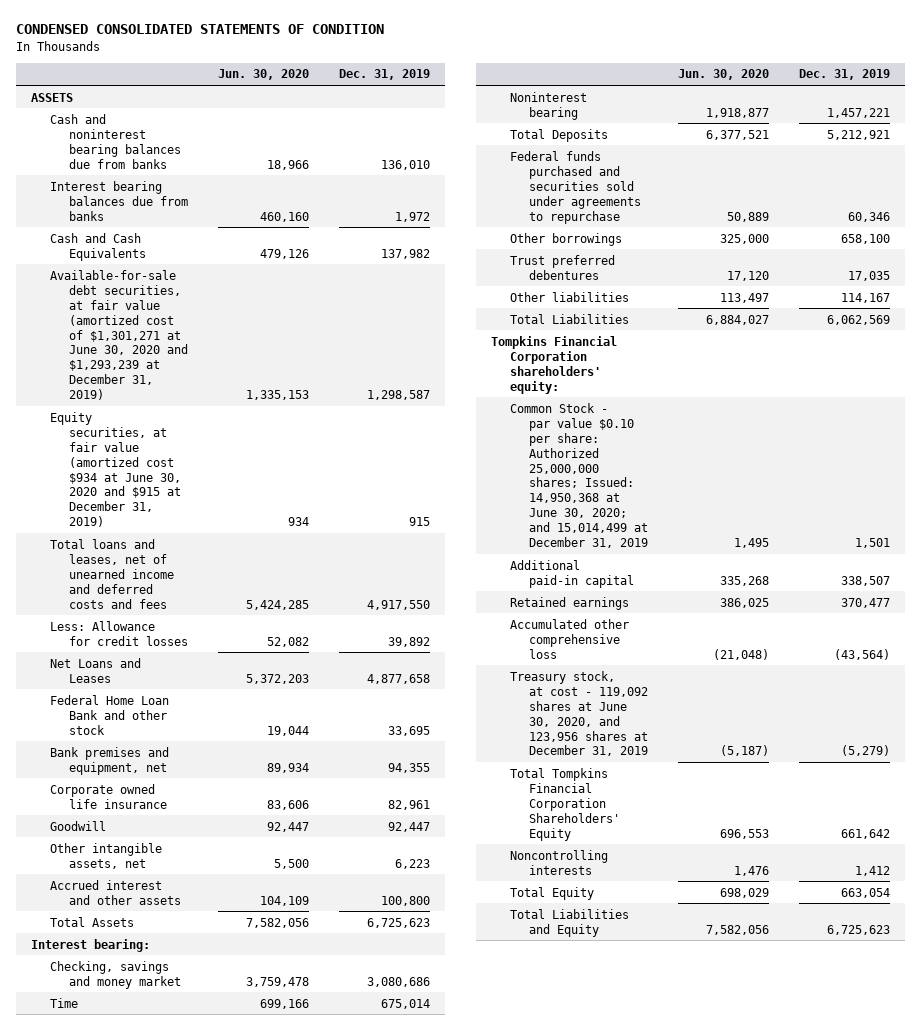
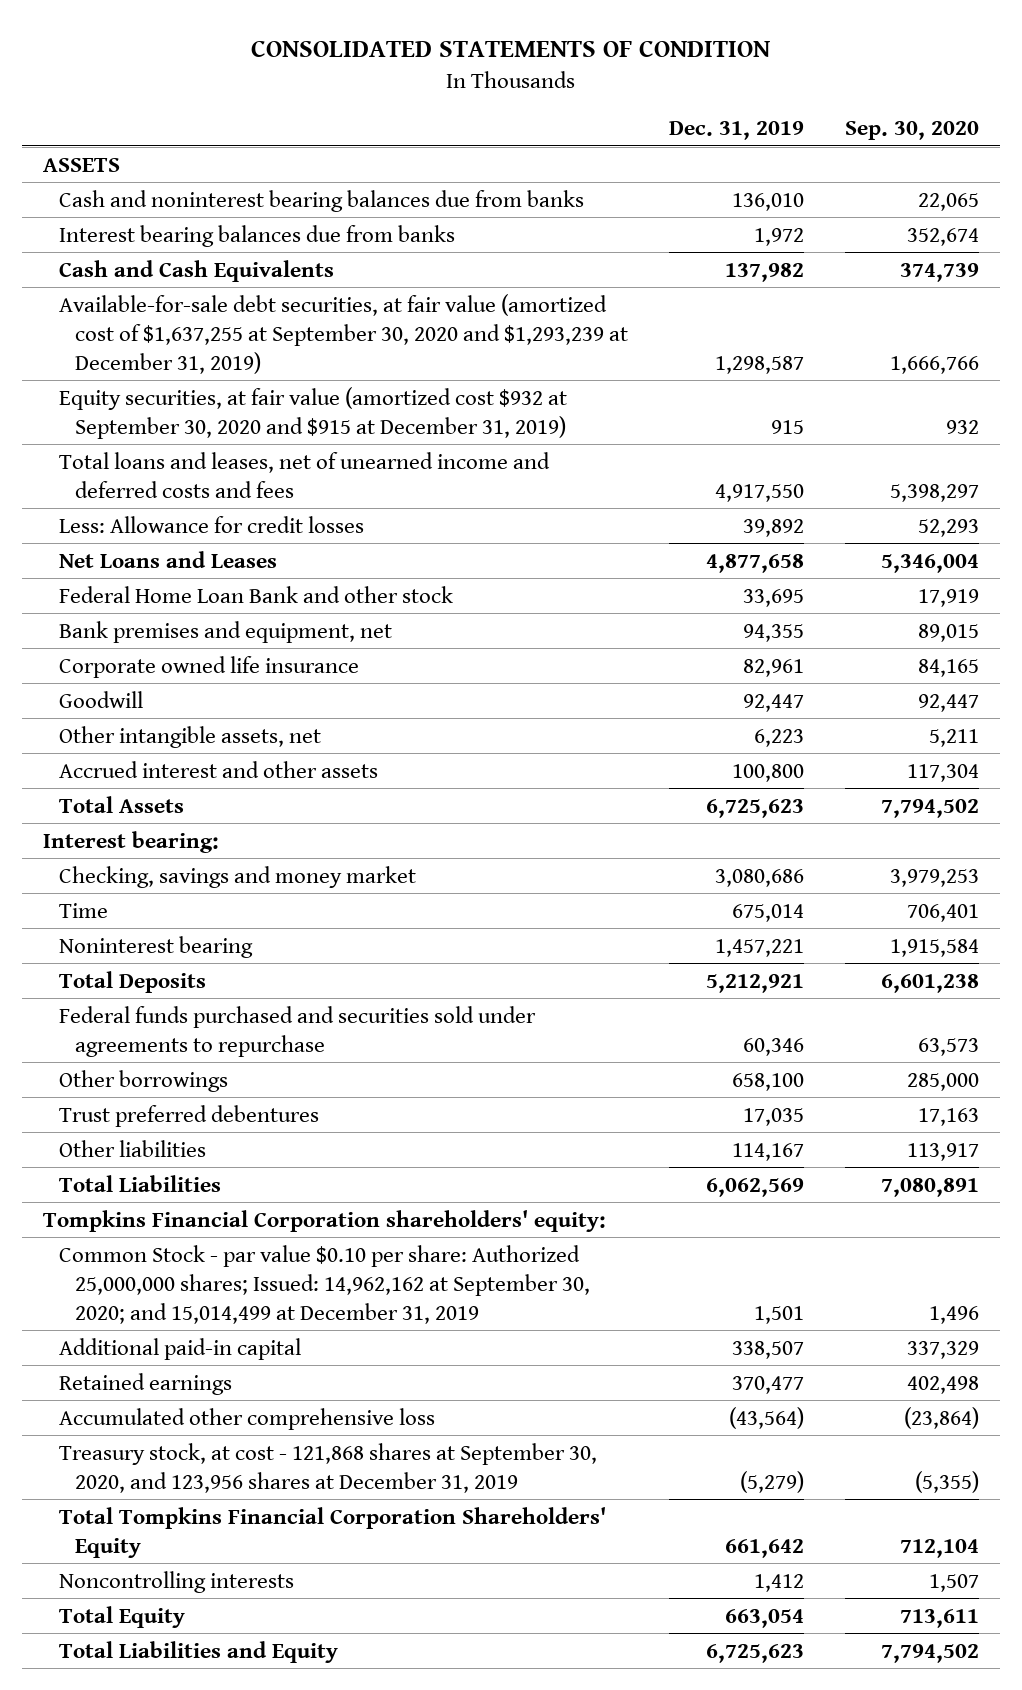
[15,24,384,35] CONDENSED CONSOLIDATED STATEMENTS OF CONDITION -> [250,40,770,58] CONSOLIDATED STATEMENTS OF CONDITION
[218,69,310,81] Jun. 30, 2020 -> none
none -> [845,121,980,141] Sep. 30, 2020
[49,269,189,401] Available-for-sale debt securities, at fair value (amortized cost of $1,301,271 at June 30, 2020 and $1,293,239 at December 31, 2019) -> [59,293,629,374] Available-for-sale debt securities, at fair value (amortized cost of $1,637,255 at September 30, 2020 and $1,293,239 at December 31, 2019)
[49,411,182,528] Equity securities, at fair value (amortized cost $934 at June 30, 2020 and $915 at December 31, 2019) -> [59,386,568,439] Equity securities, at fair value (amortized cost $932 at September 30, 2020 and $915 at December 31, 2019)
[509,402,648,549] Common Stock - par value $0.10 per share: Authorized 25,000,000 shares; Issued: 14,950,368 at June 30, 2020; and 15,014,499 at December 31, 2019 -> [59,1244,591,1324] Common Stock - par value $0.10 per share: Authorized 25,000,000 shares; Issued: 14,962,162 at September 30, 2020; and 15,014,499 at December 31, 2019
[509,670,648,757] Treasury stock, at cost - 119,092 shares at June 30, 2020, and 123,956 shares at December 31, 2019 -> [59,1442,598,1493] Treasury stock, at cost - 121,868 shares at September 30, 2020, and 123,956 shares at December 31, 2019

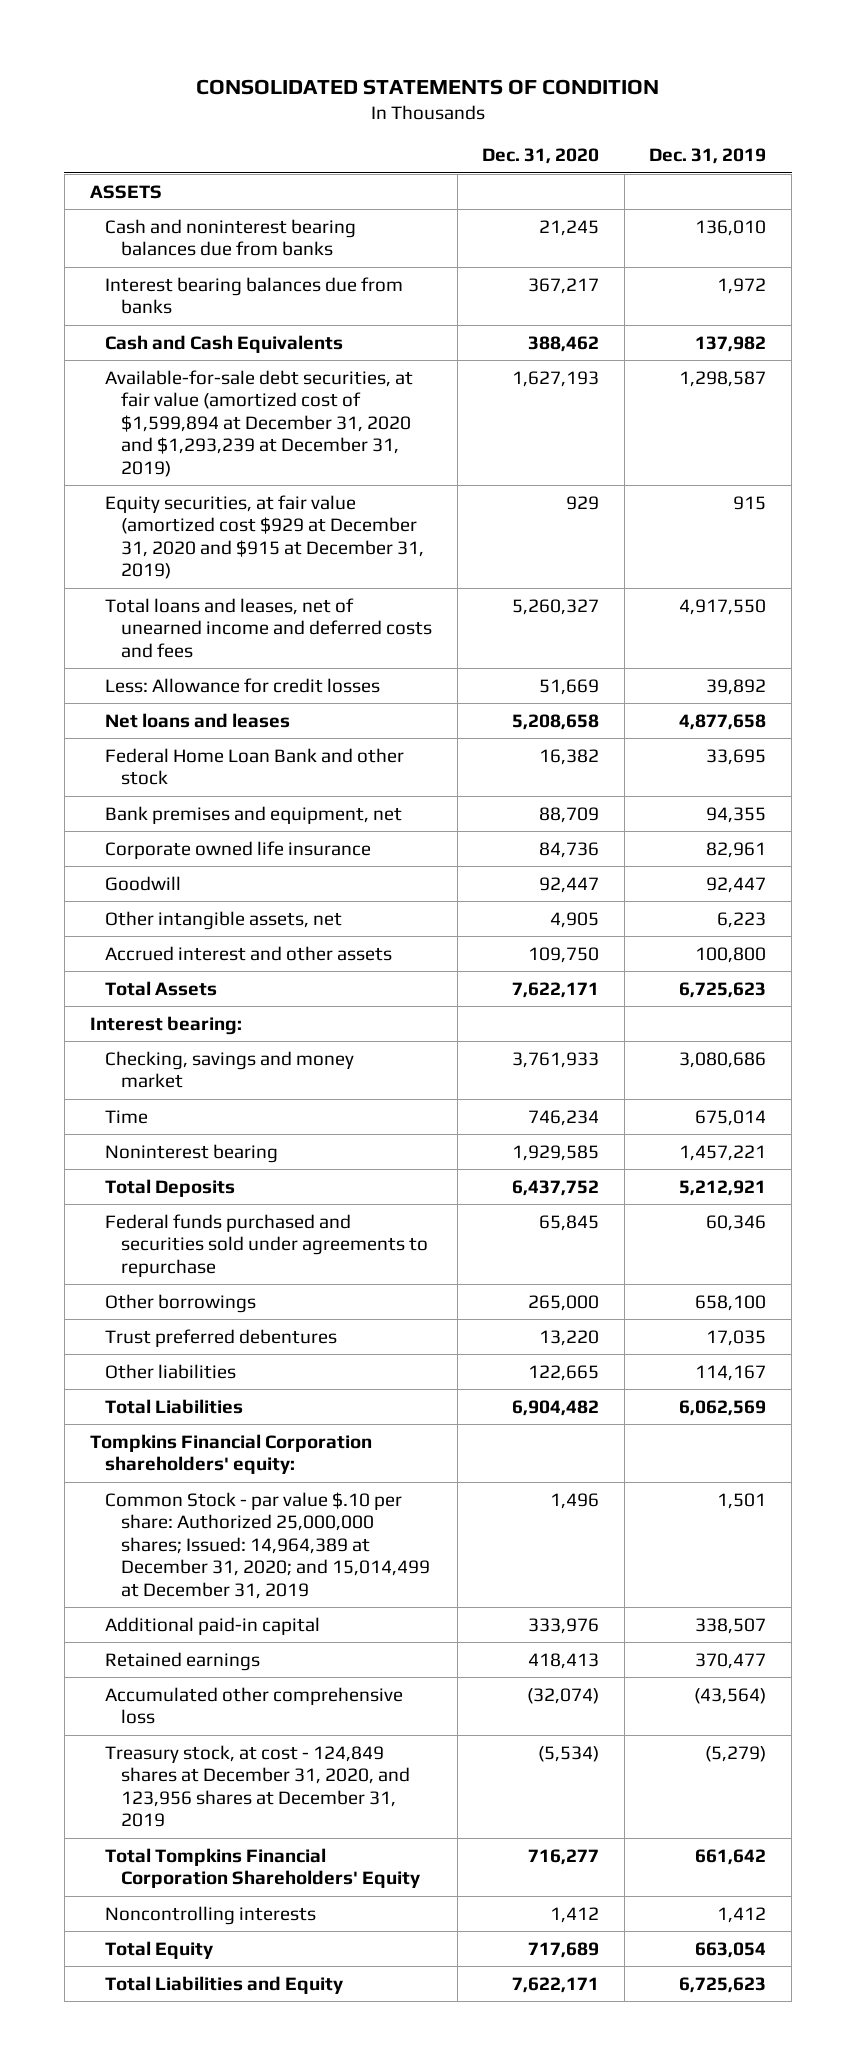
[845,121,980,141] Sep. 30, 2020 -> none
none -> [482,148,600,165] Dec. 31, 2020
[59,293,629,374] Available-for-sale debt securities, at fair value (amortized cost of $1,637,255 at September 30, 2020 and $1,293,239 at December 31, 2019) -> [105,369,414,477] Available-for-sale debt securities, at fair value (amortized cost of $1,599,894 at December 31, 2020 and $1,293,239 at December 31, 2019)
[59,386,568,439] Equity securities, at fair value (amortized cost $932 at September 30, 2020 and $915 at December 31, 2019) -> [105,494,425,580] Equity securities, at fair value (amortized cost $929 at December 31, 2020 and $915 at December 31, 2019)
[59,550,278,568] Net Loans and Leases -> [105,712,291,728] Net loans and leases
[59,1244,591,1324] Common Stock - par value $0.10 per share: Authorized 25,000,000 shares; Issued: 14,962,162 at September 30, 2020; and 15,014,499 at December 31, 2019 -> [105,1491,431,1599] Common Stock - par value $.10 per share: Authorized 25,000,000 shares; Issued: 14,964,389 at December 31, 2020; and 15,014,499 at December 31, 2019
[59,1442,598,1493] Treasury stock, at cost - 121,868 shares at September 30, 2020, and 123,956 shares at December 31, 2019 -> [105,1744,411,1828] Treasury stock, at cost - 124,849 shares at December 31, 2020, and 123,956 shares at December 31, 2019

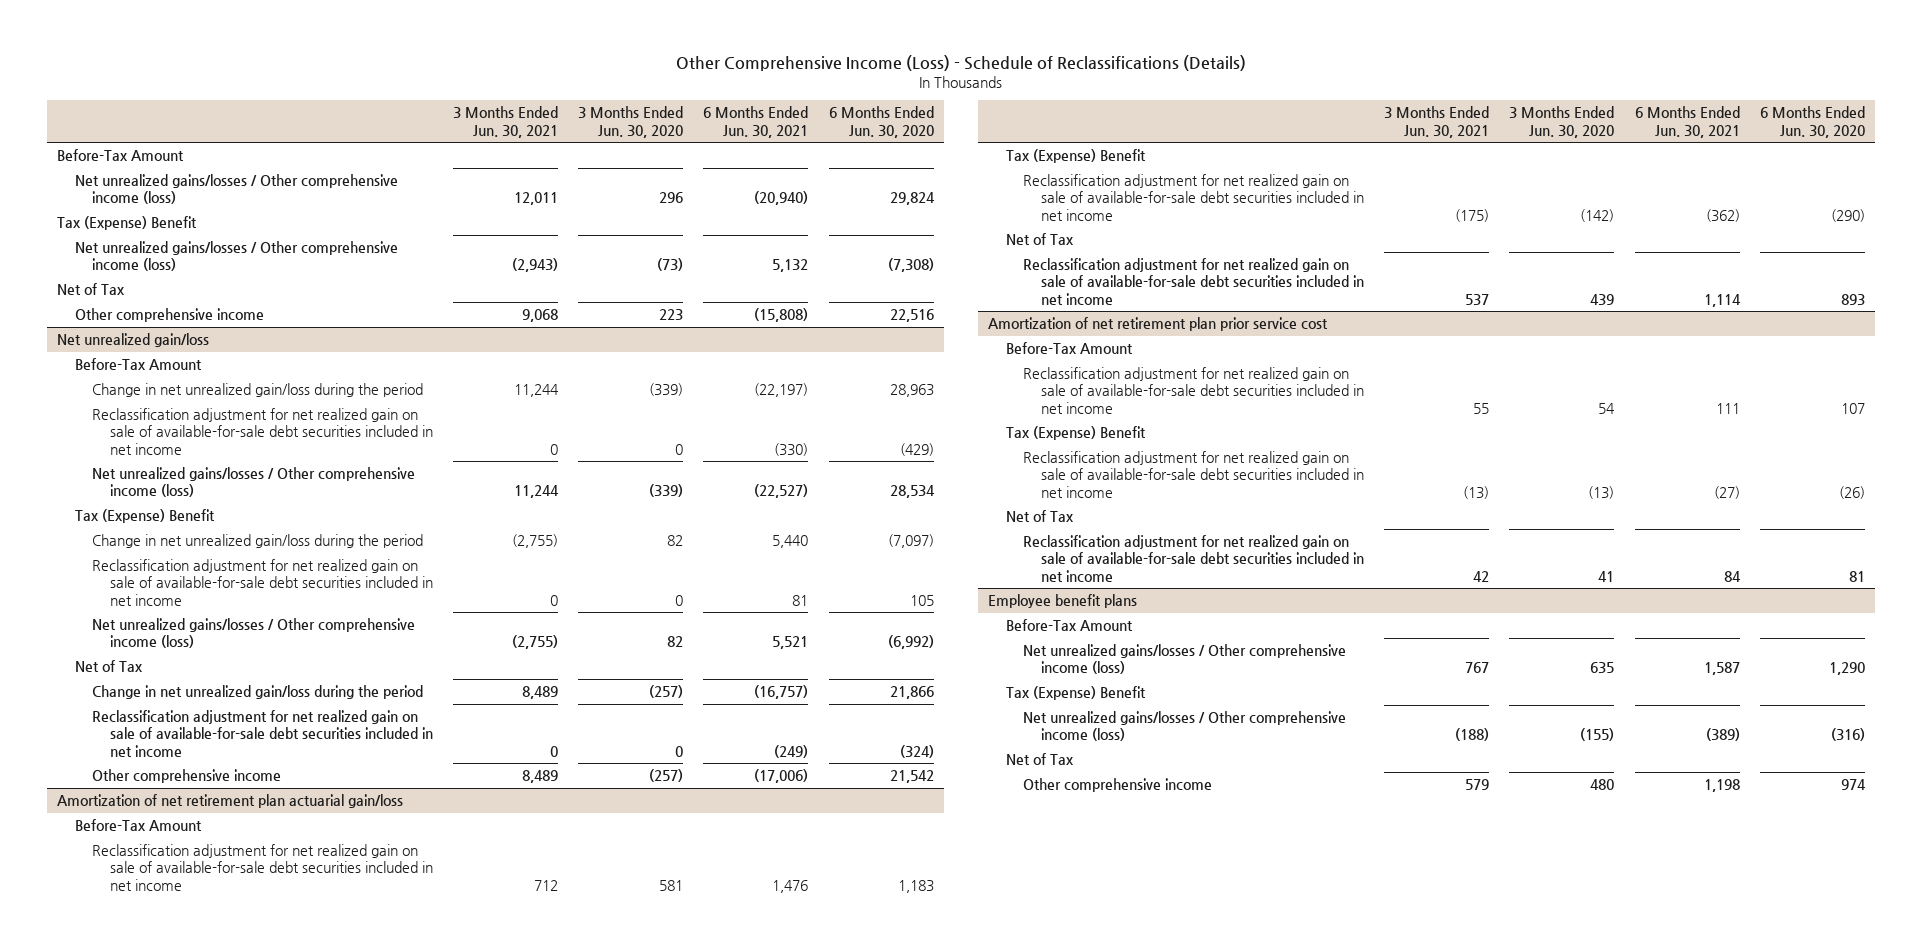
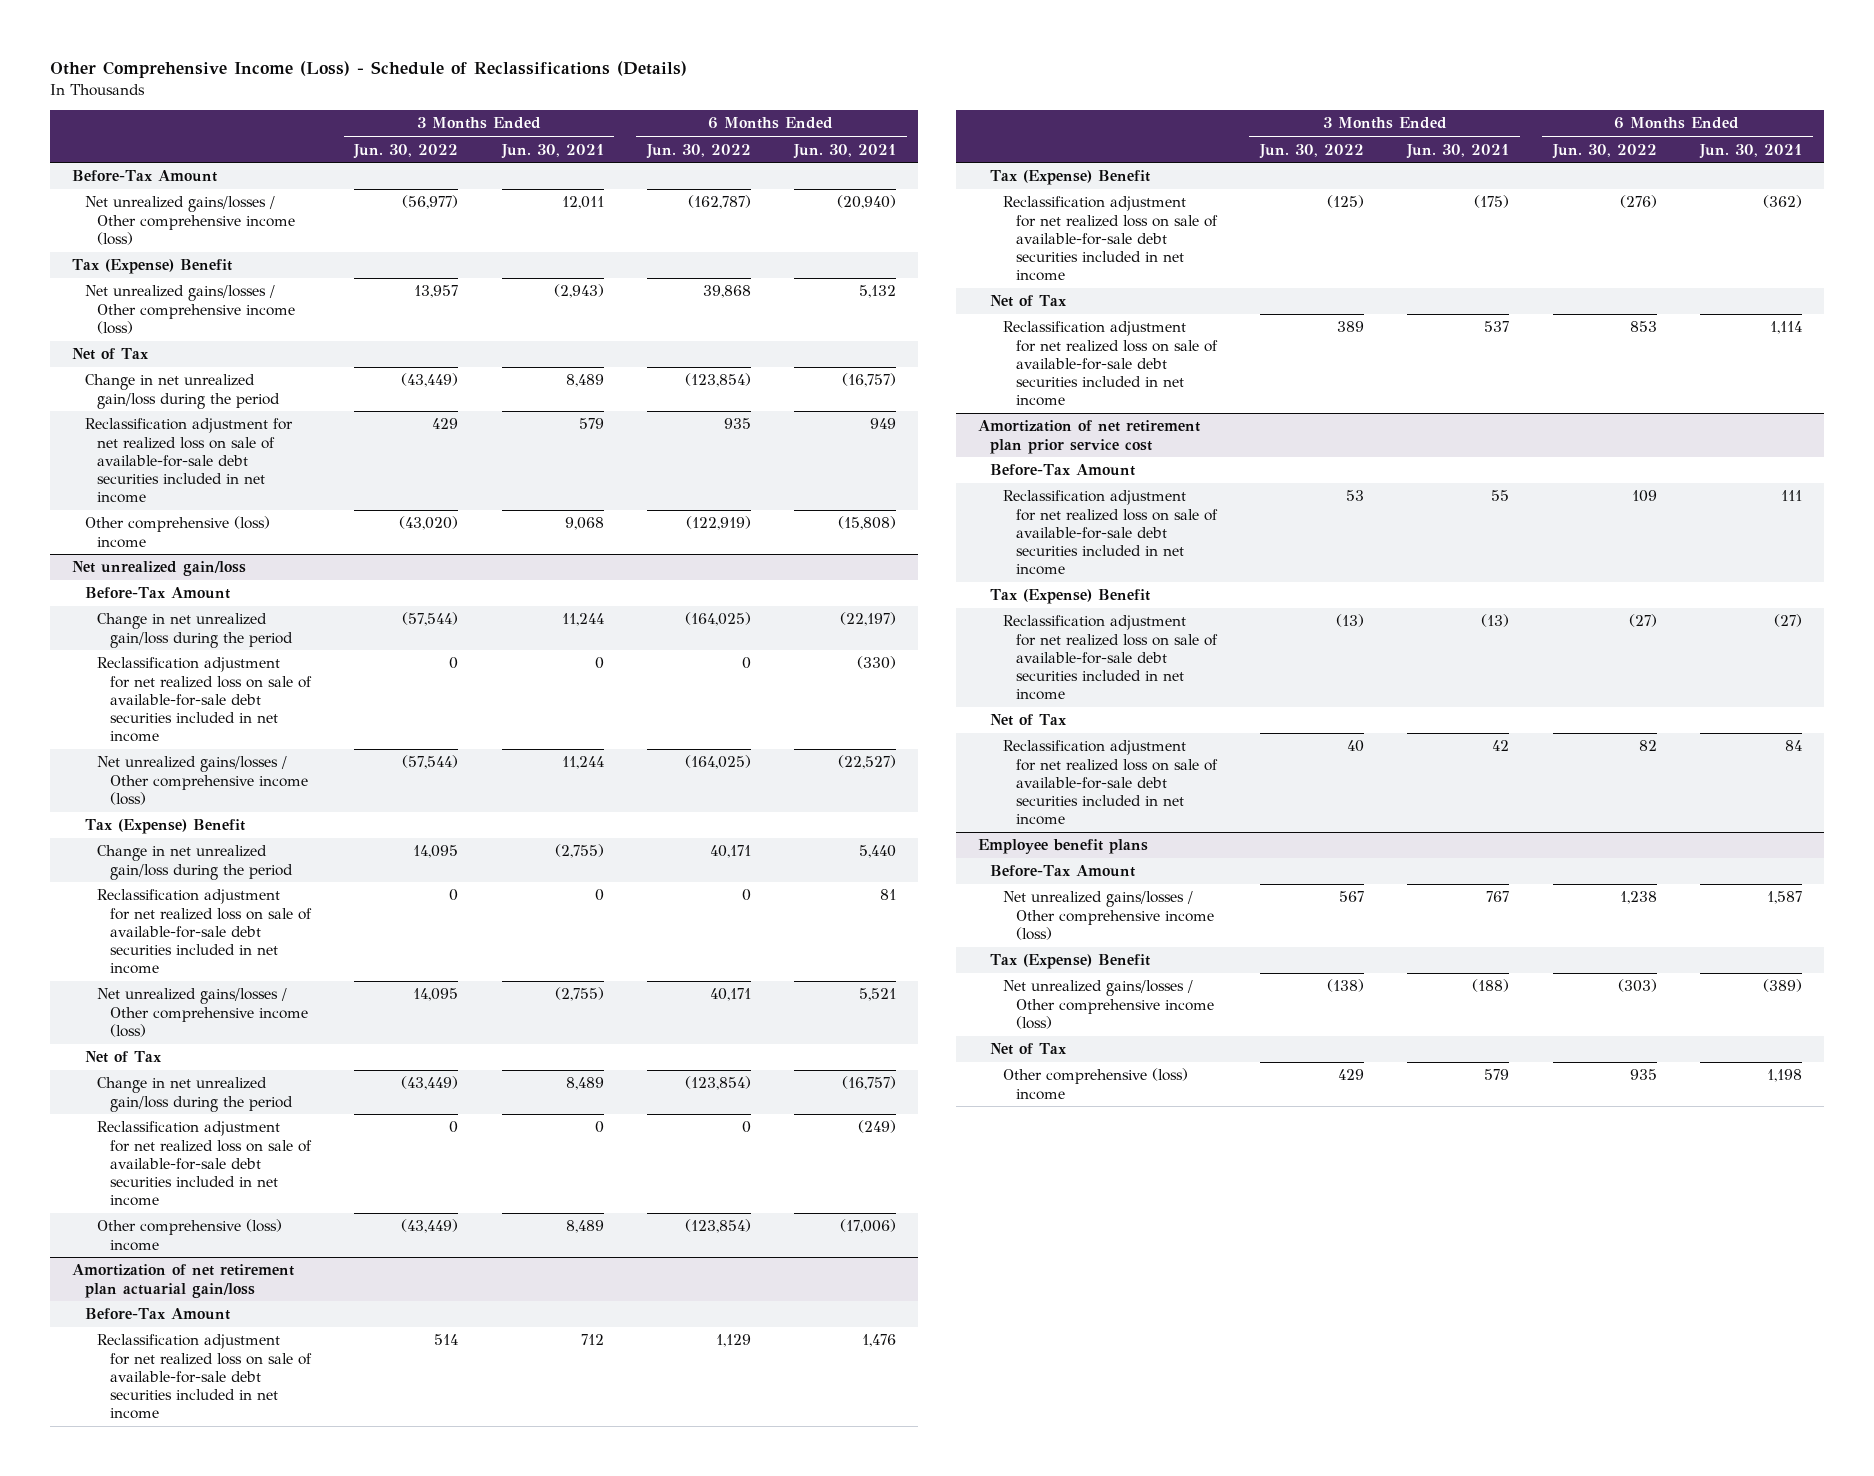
[578,106,684,138] 3 Months Ended Jun. 30, 2020 -> none
[828,106,934,138] 6 Months Ended Jun. 30, 2020 -> none
none -> [353,143,459,159] Jun. 30, 2022
none -> [645,143,751,159] Jun. 30, 2022
none -> [84,374,281,409] Change in net unrealized gain/loss during the period
none -> [84,418,293,504] Reclassification adjustment for net realized loss on sale of available-for-sale debt securities included in net income
[74,308,264,323] Other comprehensive income -> [84,516,270,548] Other comprehensive (loss) income
[92,408,434,455] Reclassification adjustment for net realized gain on sale of available-for-sale debt securities included in net income -> [97,657,313,743] Reclassification adjustment for net realized loss on sale of available-for-sale debt securities included in net income
[92,559,434,606] Reclassification adjustment for net realized gain on sale of available-for-sale debt securities included in net income -> [97,889,313,975] Reclassification adjustment for net realized loss on sale of available-for-sale debt securities included in net income
[92,710,434,757] Reclassification adjustment for net realized gain on sale of available-for-sale debt securities included in net income -> [97,1121,313,1207] Reclassification adjustment for net realized loss on sale of available-for-sale debt securities included in net income
[92,769,282,784] Other comprehensive income -> [97,1219,283,1251] Other comprehensive (loss) income
[92,844,434,891] Reclassification adjustment for net realized gain on sale of available-for-sale debt securities included in net income -> [97,1334,313,1420] Reclassification adjustment for net realized loss on sale of available-for-sale debt securities included in net income
[1023,174,1365,221] Reclassification adjustment for net realized gain on sale of available-for-sale debt securities included in net income -> [1003,196,1218,282] Reclassification adjustment for net realized loss on sale of available-for-sale debt securities included in net income
[1023,258,1365,305] Reclassification adjustment for net realized gain on sale of available-for-sale debt securities included in net income -> [1003,321,1218,407] Reclassification adjustment for net realized loss on sale of available-for-sale debt securities included in net income
[1023,367,1365,414] Reclassification adjustment for net realized gain on sale of available-for-sale debt securities included in net income -> [1003,490,1218,576] Reclassification adjustment for net realized loss on sale of available-for-sale debt securities included in net income
[1023,451,1365,498] Reclassification adjustment for net realized gain on sale of available-for-sale debt securities included in net income -> [1003,615,1218,701] Reclassification adjustment for net realized loss on sale of available-for-sale debt securities included in net income
[1023,535,1365,582] Reclassification adjustment for net realized gain on sale of available-for-sale debt securities included in net income -> [1003,740,1218,826] Reclassification adjustment for net realized loss on sale of available-for-sale debt securities included in net income
[1023,778,1213,793] Other comprehensive income -> [1003,1068,1189,1100] Other comprehensive (loss) income

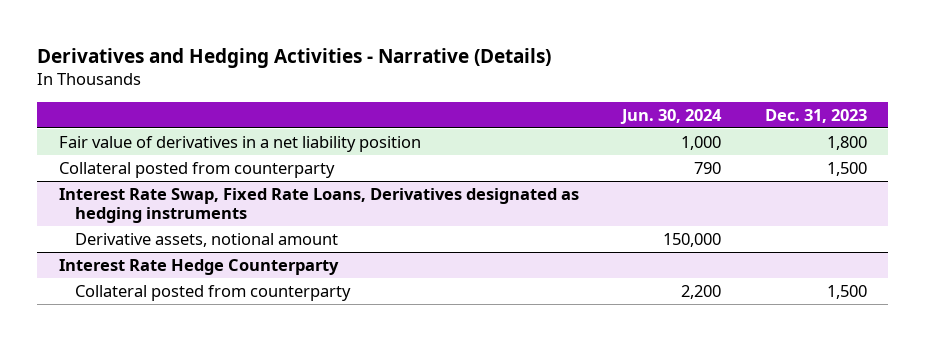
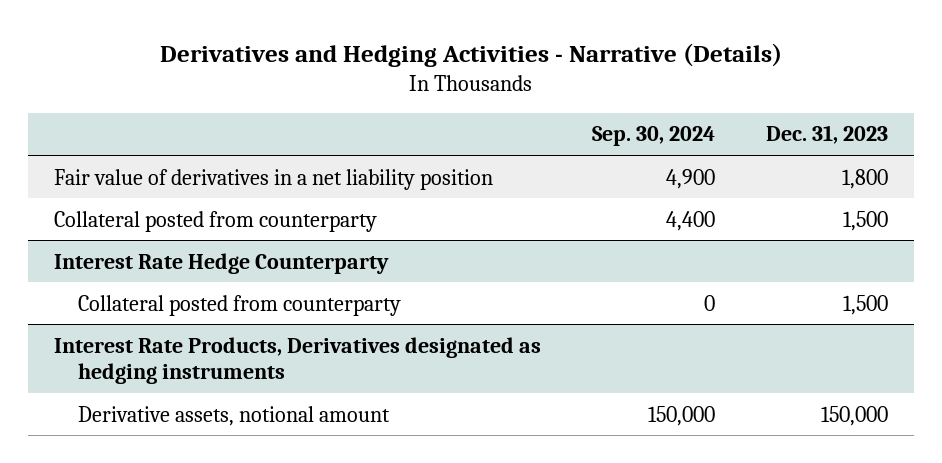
[620,108,723,124] Jun. 30, 2024 -> none
none -> [592,126,716,147] Sep. 30, 2024
[59,187,580,224] Interest Rate Swap, Fixed Rate Loans, Derivatives designated as hedging instruments -> none
[74,232,338,247] Derivative assets, notional amount -> none
none -> [53,336,541,385] Interest Rate Products, Derivatives designated as hedging instruments
none -> [77,405,390,426] Derivative assets, notional amount

